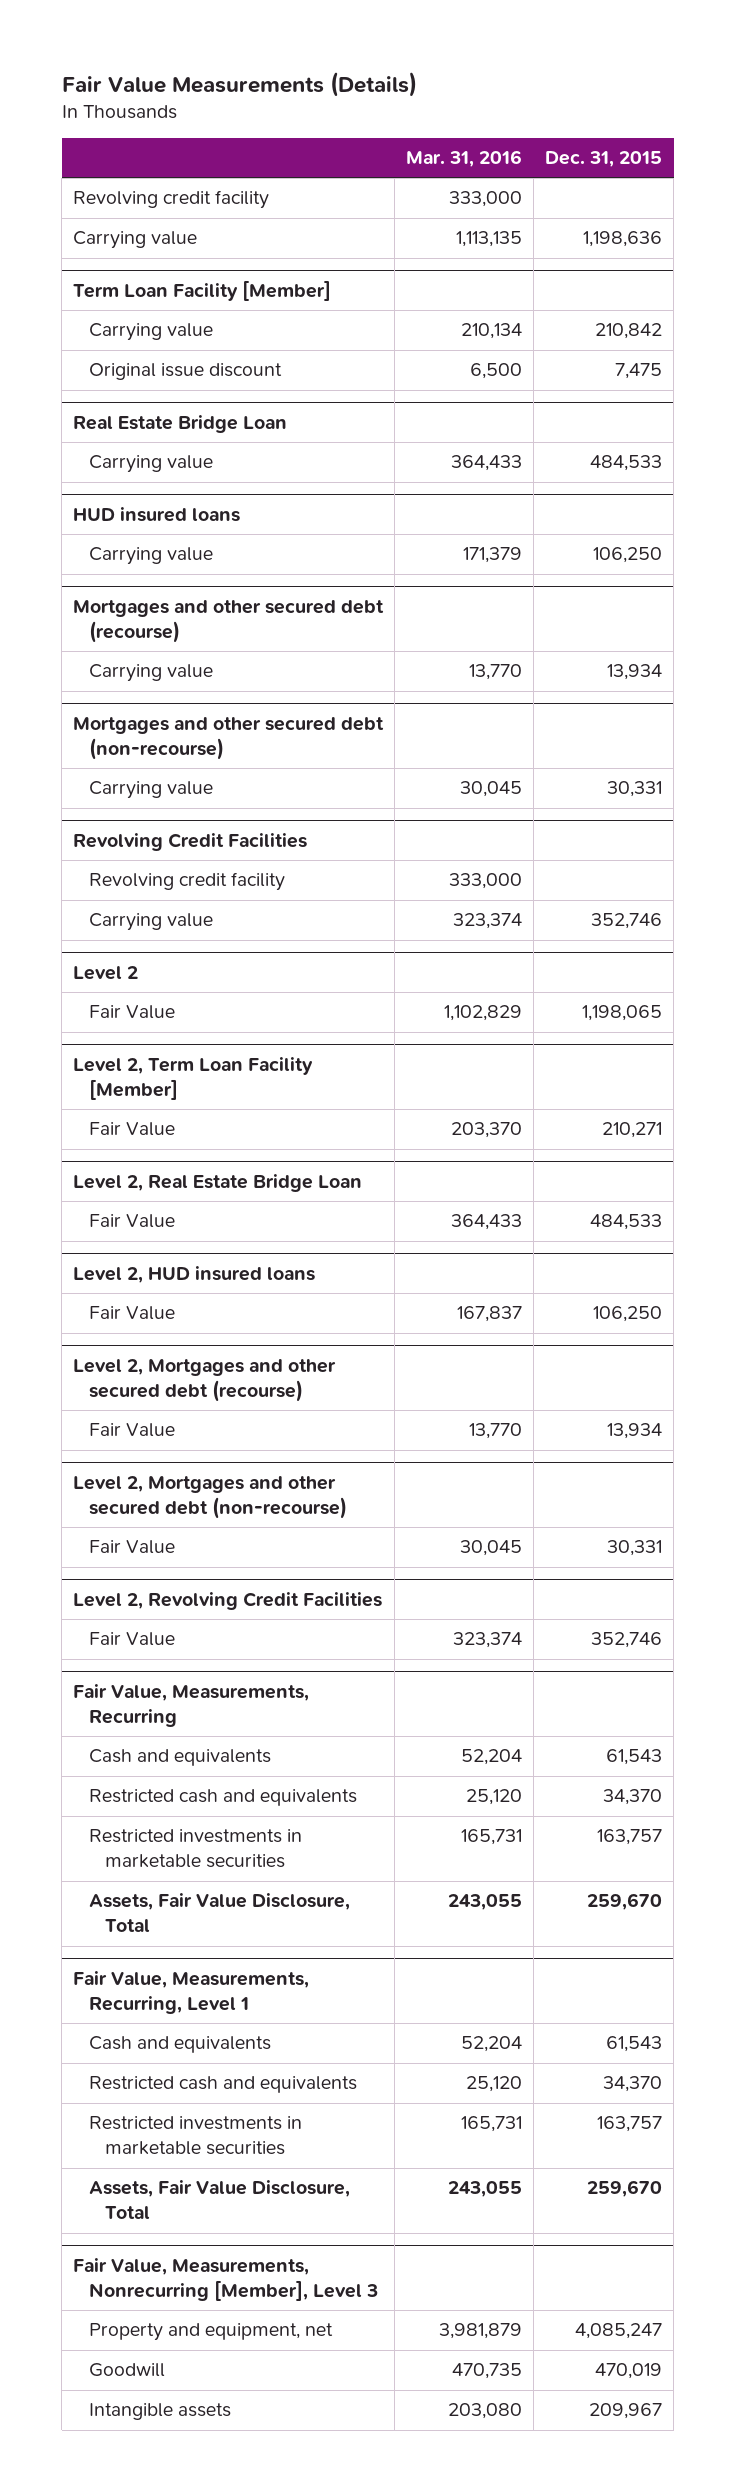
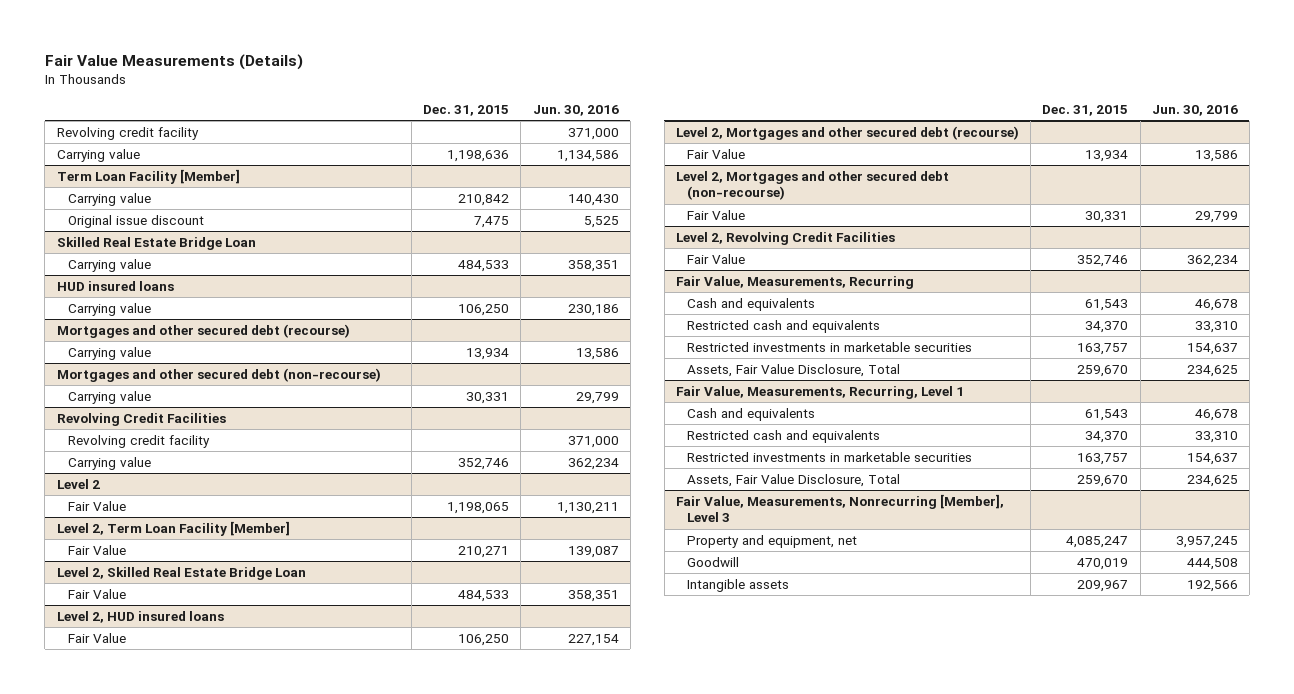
[406,149,523,167] Mar. 31, 2016 -> none
none -> [532,104,619,116] Jun. 30, 2016
[73,414,288,433] Real Estate Bridge Loan -> [56,236,256,250] Skilled Real Estate Bridge Loan
[73,1173,363,1192] Level 2, Real Estate Bridge Loan -> [56,566,306,580] Level 2, Skilled Real Estate Bridge Loan

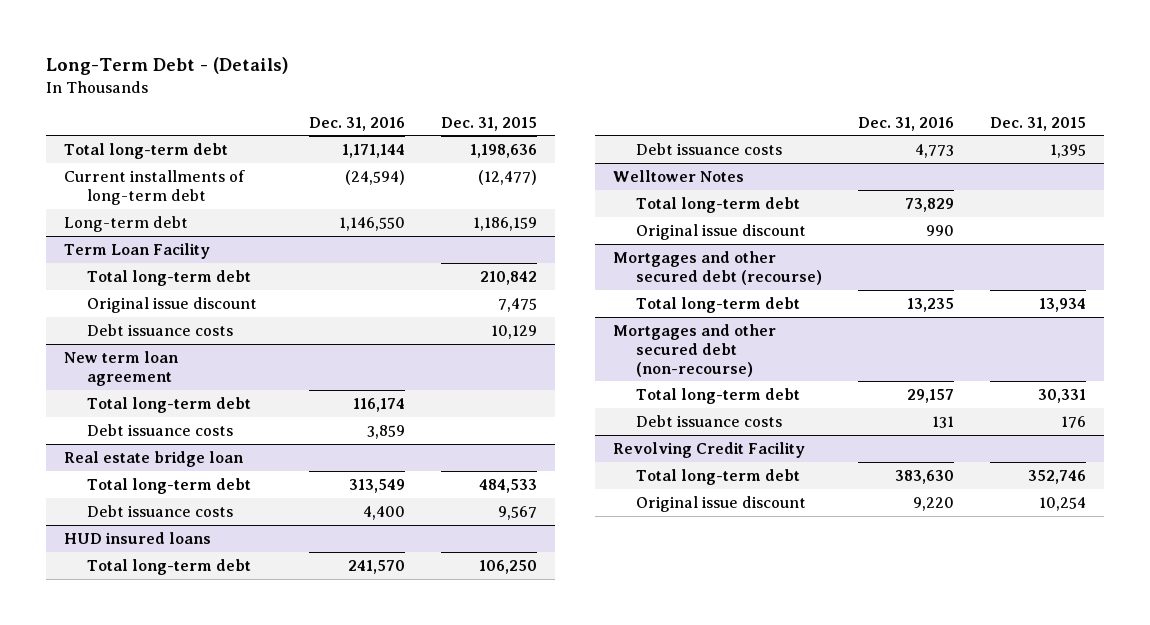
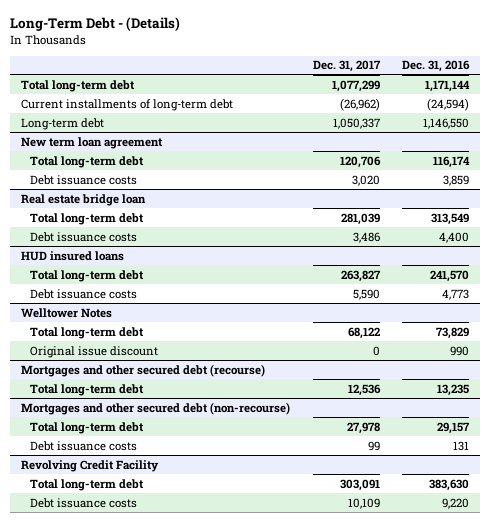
[441,116,538,131] Dec. 31, 2015 -> none
none -> [312,60,381,73] Dec. 31, 2017
[64,242,211,259] Term Loan Facility -> none
[87,269,252,286] Total long-term debt -> none
[87,296,258,313] Original issue discount -> none
[87,323,234,336] Debt issuance costs -> none
[635,495,806,512] Original issue discount -> [29,497,137,508] Debt issuance costs

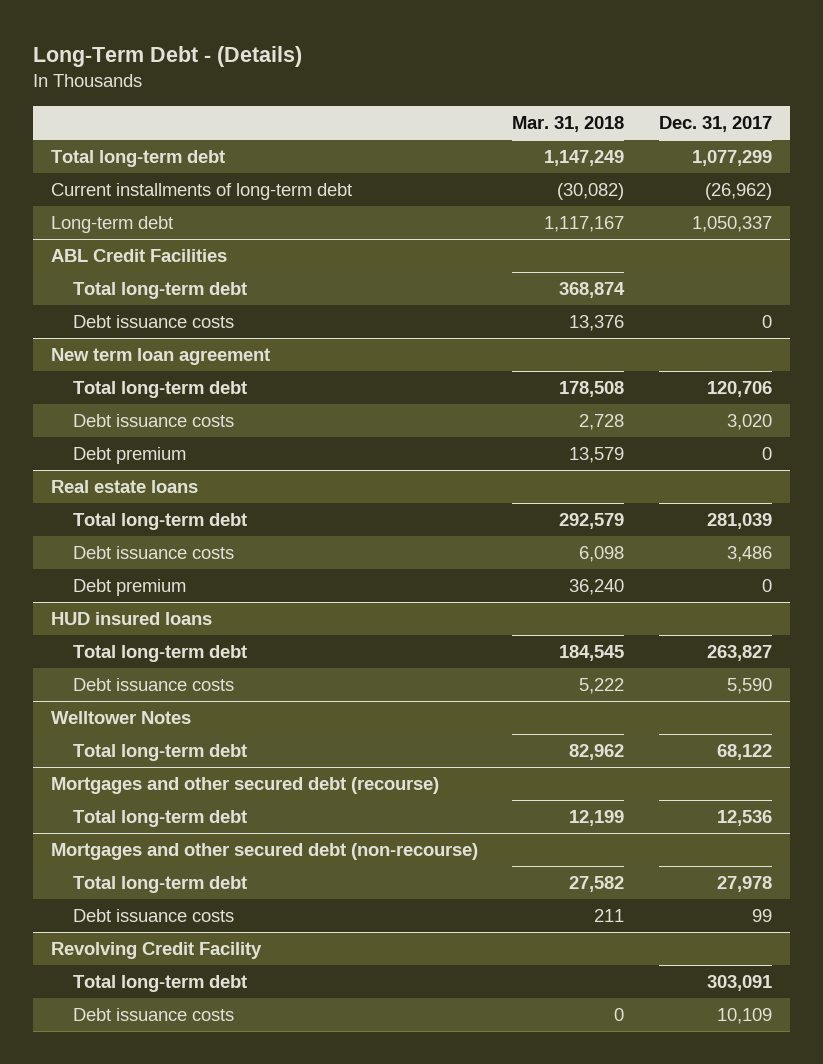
[401,60,470,73] Dec. 31, 2016 -> none
none -> [512,115,625,132] Mar. 31, 2018
none -> [50,249,227,263] ABL Credit Facilities
none -> [73,282,248,300] Total long-term debt
none -> [73,315,235,329] Debt issuance costs
none -> [73,447,187,465] Debt premium
[21,193,147,206] Real estate bridge loan -> [50,480,198,494] Real estate loans
none -> [73,579,187,597] Debt premium
[29,345,158,358] Original issue discount -> none

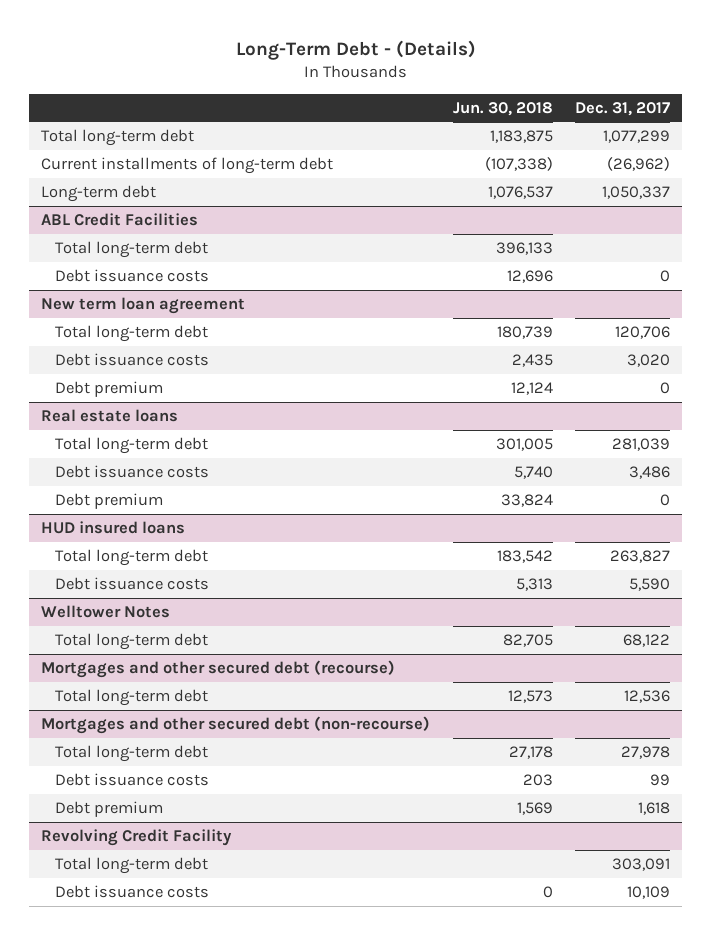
[512,115,625,132] Mar. 31, 2018 -> none
none -> [452,101,553,116] Jun. 30, 2018
none -> [54,801,163,818] Debt premium

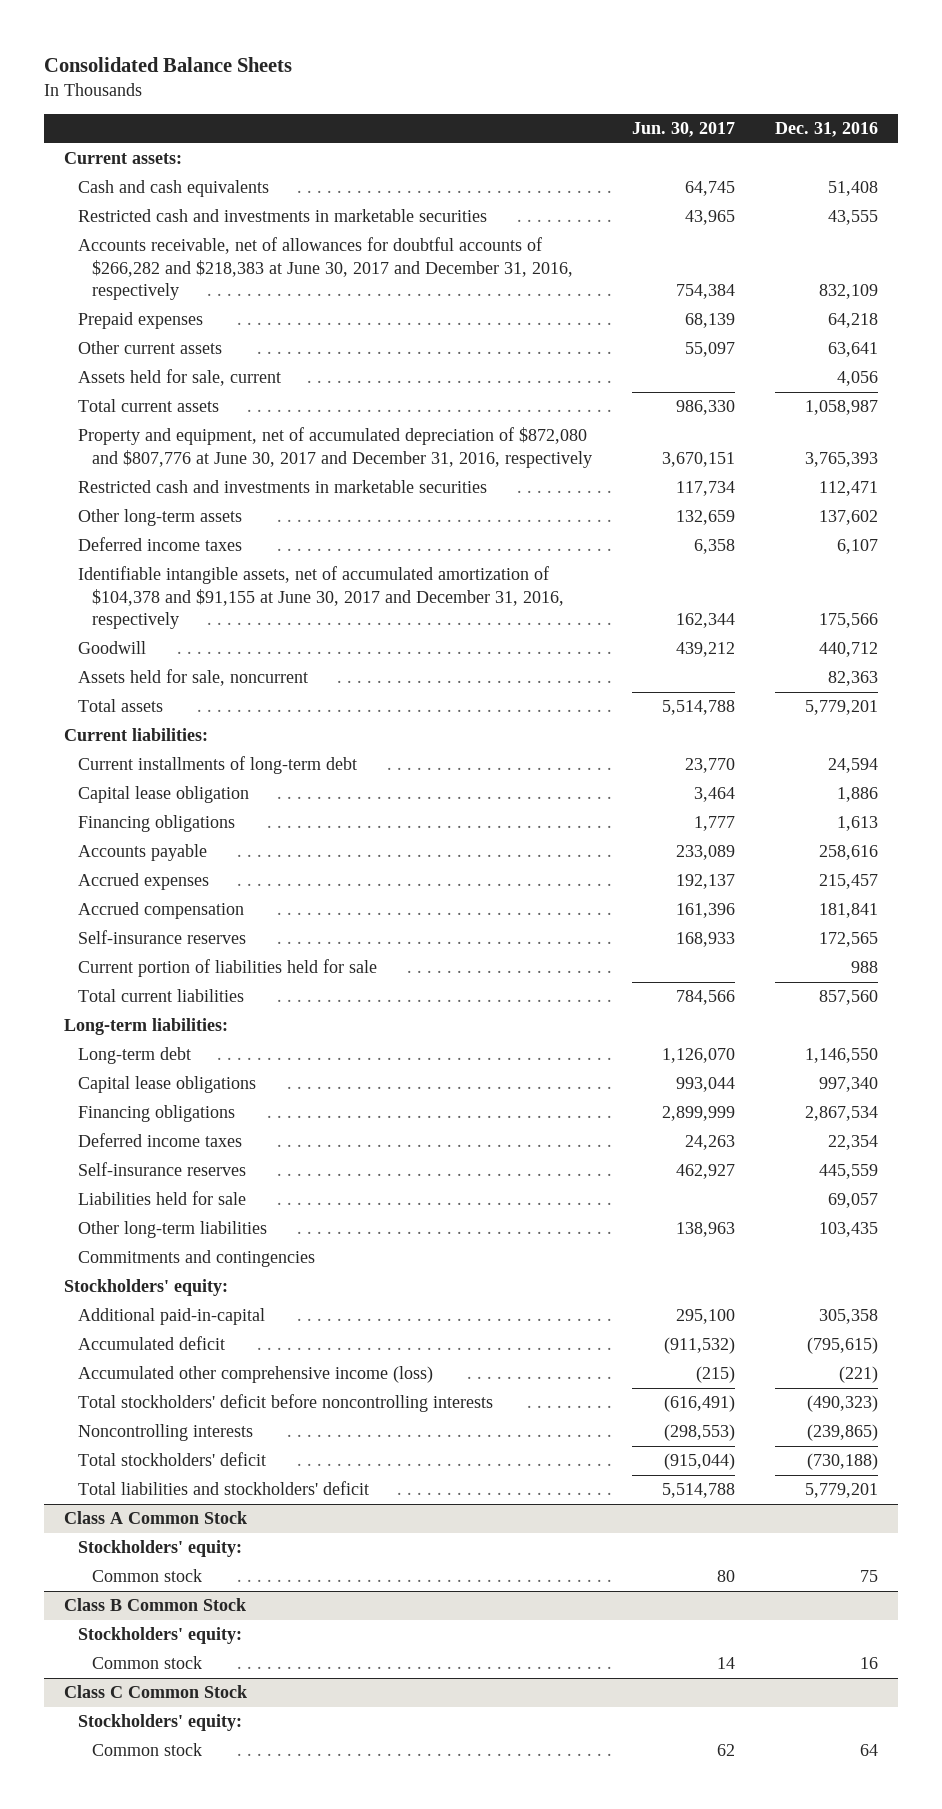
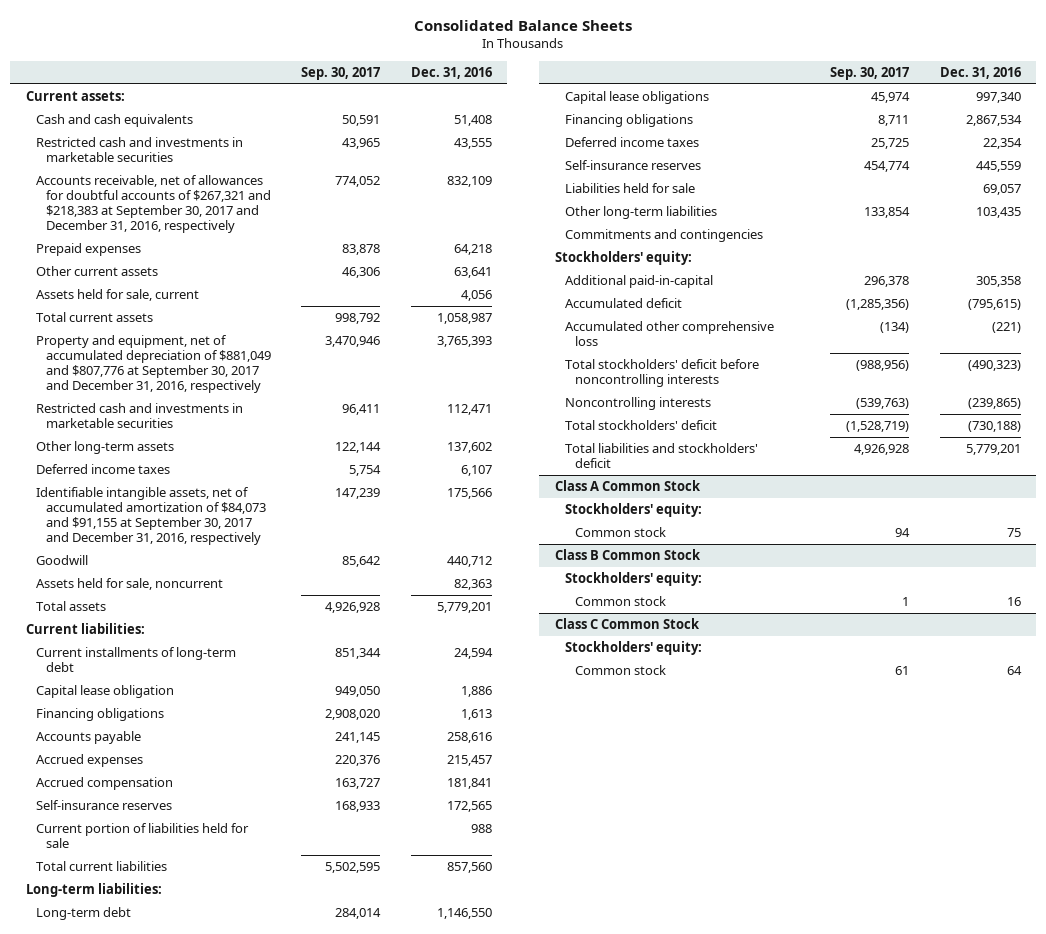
[631,122,735,138] Jun. 30, 2017 -> none
none -> [301,66,381,80] Sep. 30, 2017
[77,237,573,301] Accounts receivable, net of allowances for doubtful accounts of $266,282 and $218,383 at June 30, 2017 and December 31, 2016, respectively -> [35,175,271,233] Accounts receivable, net of allowances for doubtful accounts of $267,321 and $218,383 at September 30, 2017 and December 31, 2016, respectively
[77,427,592,468] Property and equipment, net of accumulated depreciation of $872,080 and $807,776 at June 30, 2017 and December 31, 2016, respectively -> [35,335,271,393] Property and equipment, net of accumulated depreciation of $881,049 and $807,776 at September 30, 2017 and December 31, 2016, respectively
[77,566,564,630] Identifiable intangible assets, net of accumulated amortization of $104,378 and $91,155 at June 30, 2017 and December 31, 2016, respectively -> [35,487,266,545] Identifiable intangible assets, net of accumulated amortization of $84,073 and $91,155 at September 30, 2017 and December 31, 2016, respectively
[77,1366,433,1384] Accumulated other comprehensive income (loss) -> [564,321,774,346] Accumulated other comprehensive loss

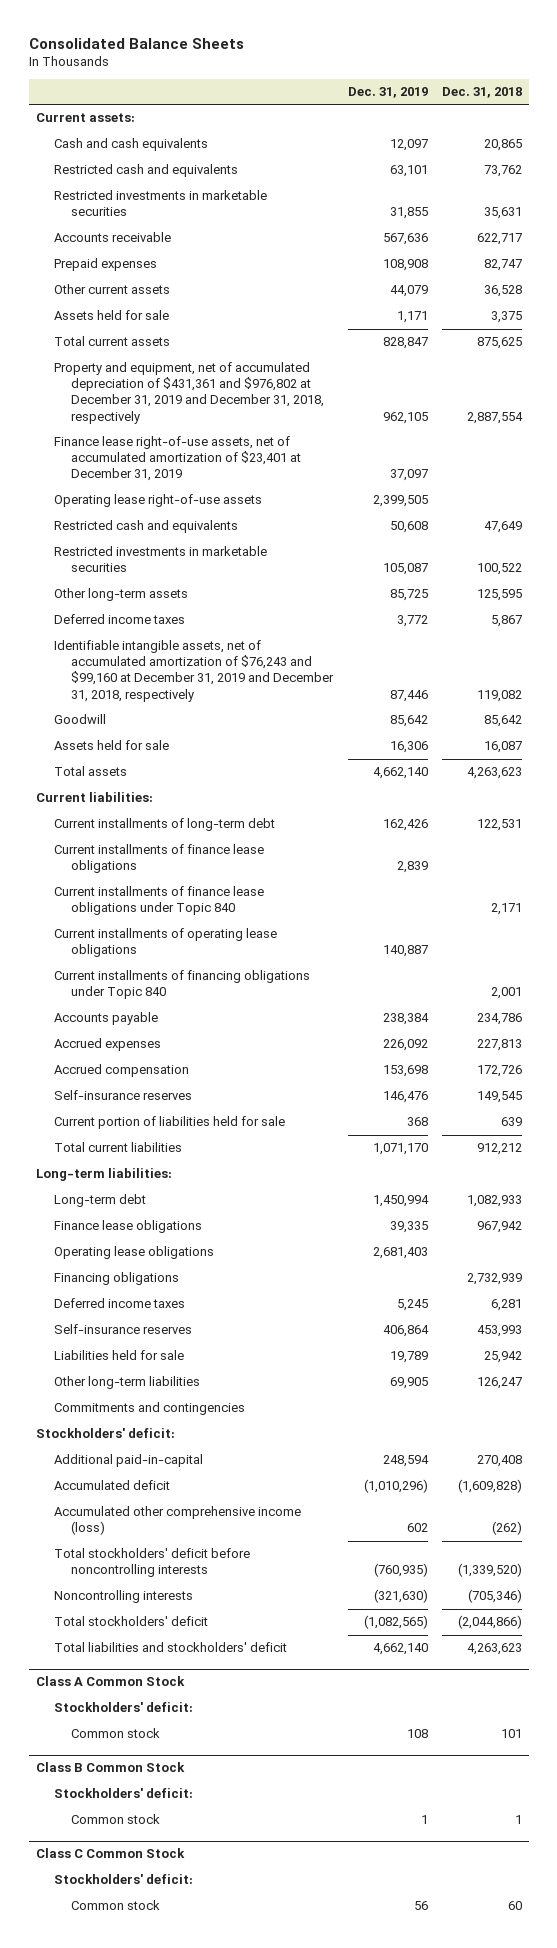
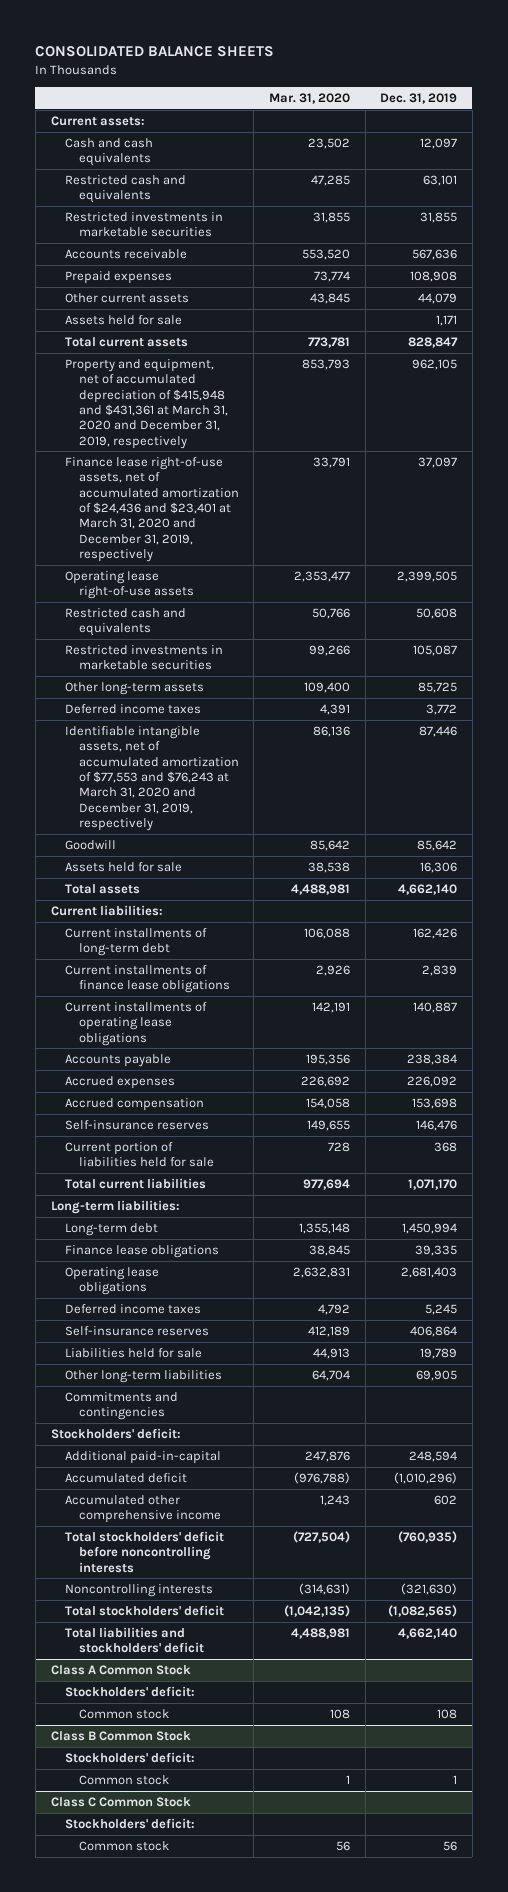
[28,37,244,49] Consolidated Balance Sheets -> [35,45,275,57] CONSOLIDATED BALANCE SHEETS
[441,87,522,99] Dec. 31, 2018 -> none
none -> [269,92,351,104] Mar. 31, 2020
[53,362,325,424] Property and equipment, net of accumulated depreciation of $431,361 and $976,802 at December 31, 2019 and December 31, 2018, respectively -> [64,359,228,449] Property and equipment, net of accumulated depreciation of $415,948 and $431,361 at March 31, 2020 and December 31, 2019, respectively
[53,436,302,482] Finance lease right-of-use assets, net of accumulated amortization of $23,401 at December 31, 2019 -> [64,457,239,562] Finance lease right-of-use assets, net of accumulated amortization of $24,436 and $23,401 at March 31, 2020 and December 31, 2019, respectively
[53,640,335,702] Identifiable intangible assets, net of accumulated amortization of $76,243 and $99,160 at December 31, 2019 and December 31, 2018, respectively -> [64,726,239,831] Identifiable intangible assets, net of accumulated amortization of $77,553 and $76,243 at March 31, 2020 and December 31, 2019, respectively
[53,886,264,916] Current installments of finance lease obligations under Topic 840 -> none
[53,970,310,1000] Current installments of financing obligations under Topic 840 -> none
[53,1272,179,1286] Financing obligations -> none
[53,1506,301,1536] Accumulated other comprehensive income (loss) -> [64,1495,221,1524] Accumulated other comprehensive income

